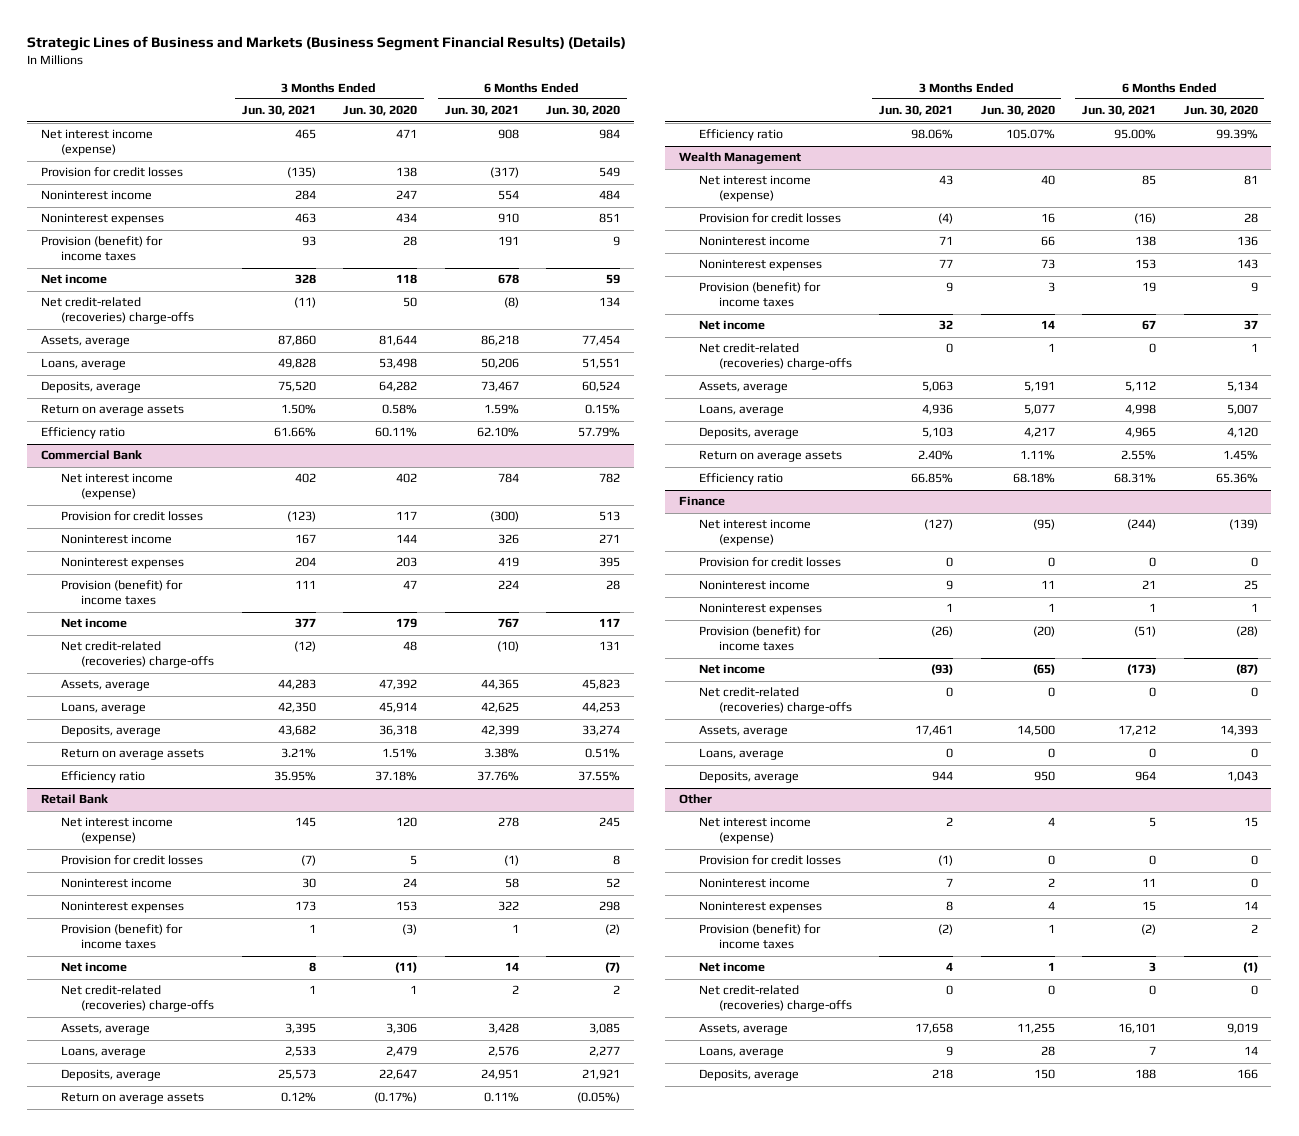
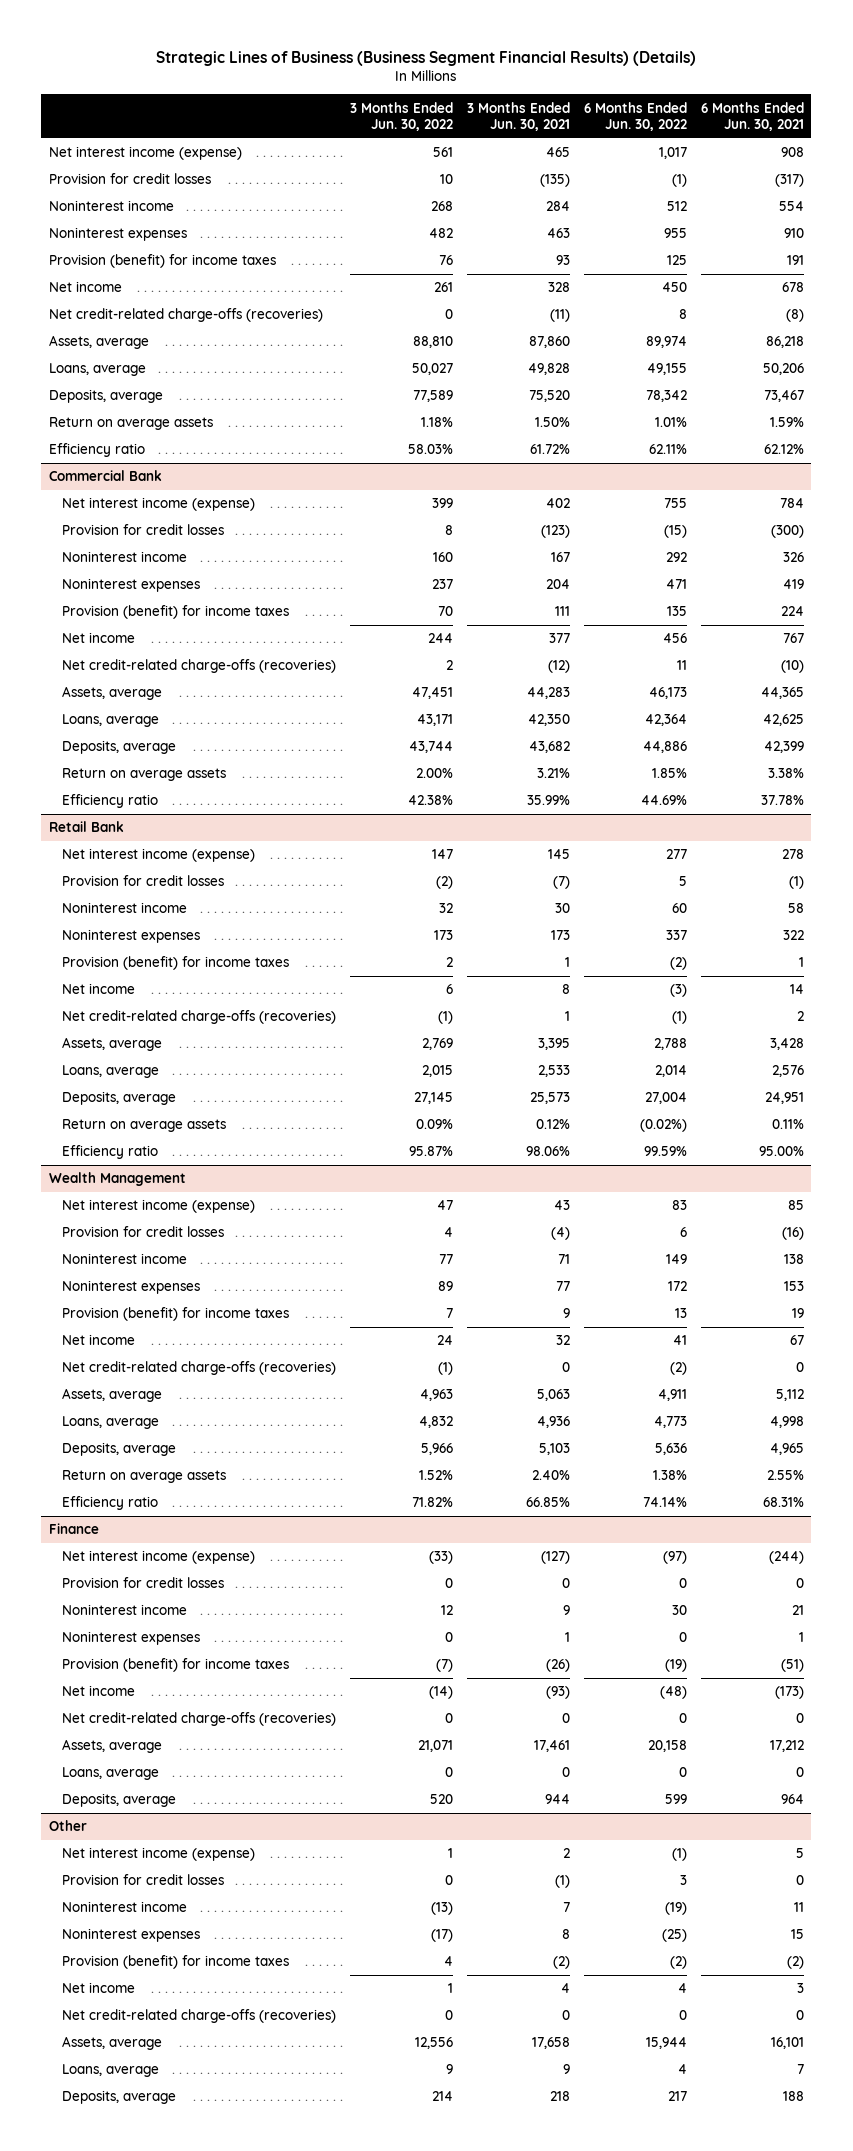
[27,35,627,51] Strategic Lines of Business and Markets (Business Segment Financial Results) (Details) -> [156,50,697,66] Strategic Lines of Business (Business Segment Financial Results) (Details)
[343,105,418,117] Jun. 30, 2020 -> none
[546,105,621,117] Jun. 30, 2020 -> none
none -> [349,101,453,132] 3 Months Ended Jun. 30, 2022
none -> [584,101,688,132] 6 Months Ended Jun. 30, 2022
[41,297,195,325] Net credit-related (recoveries) charge-offs -> [48,308,323,323] Net credit-related charge-offs (recoveries)
[273,427,316,438] 61.66% -> [530,444,571,455] 61.72%
[476,427,519,438] 62.10% -> [764,444,805,455] 62.12%
[61,641,215,669] Net credit-related (recoveries) charge-offs -> [61,659,336,674] Net credit-related charge-offs (recoveries)
[273,771,316,782] 35.95% -> [527,795,571,806] 35.99%
[476,771,519,782] 37.76% -> [761,795,805,806] 37.78%
[61,985,215,1013] Net credit-related (recoveries) charge-offs -> [61,1010,336,1025] Net credit-related charge-offs (recoveries)
[698,343,852,371] Net credit-related (recoveries) charge-offs -> [61,1361,336,1376] Net credit-related charge-offs (recoveries)
[698,687,852,715] Net credit-related (recoveries) charge-offs -> [61,1712,336,1727] Net credit-related charge-offs (recoveries)
[698,985,852,1013] Net credit-related (recoveries) charge-offs -> [61,2009,336,2024] Net credit-related charge-offs (recoveries)

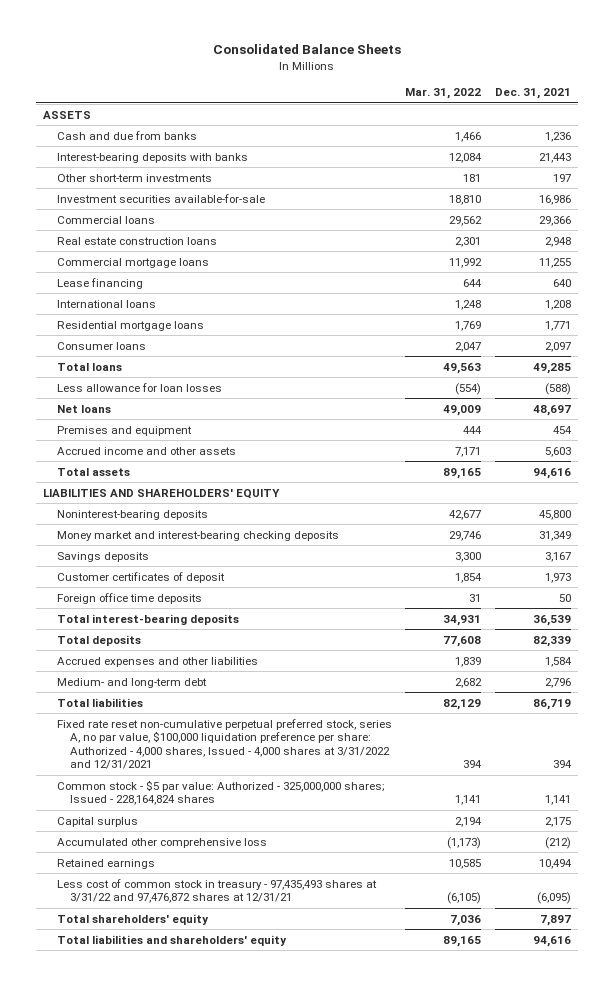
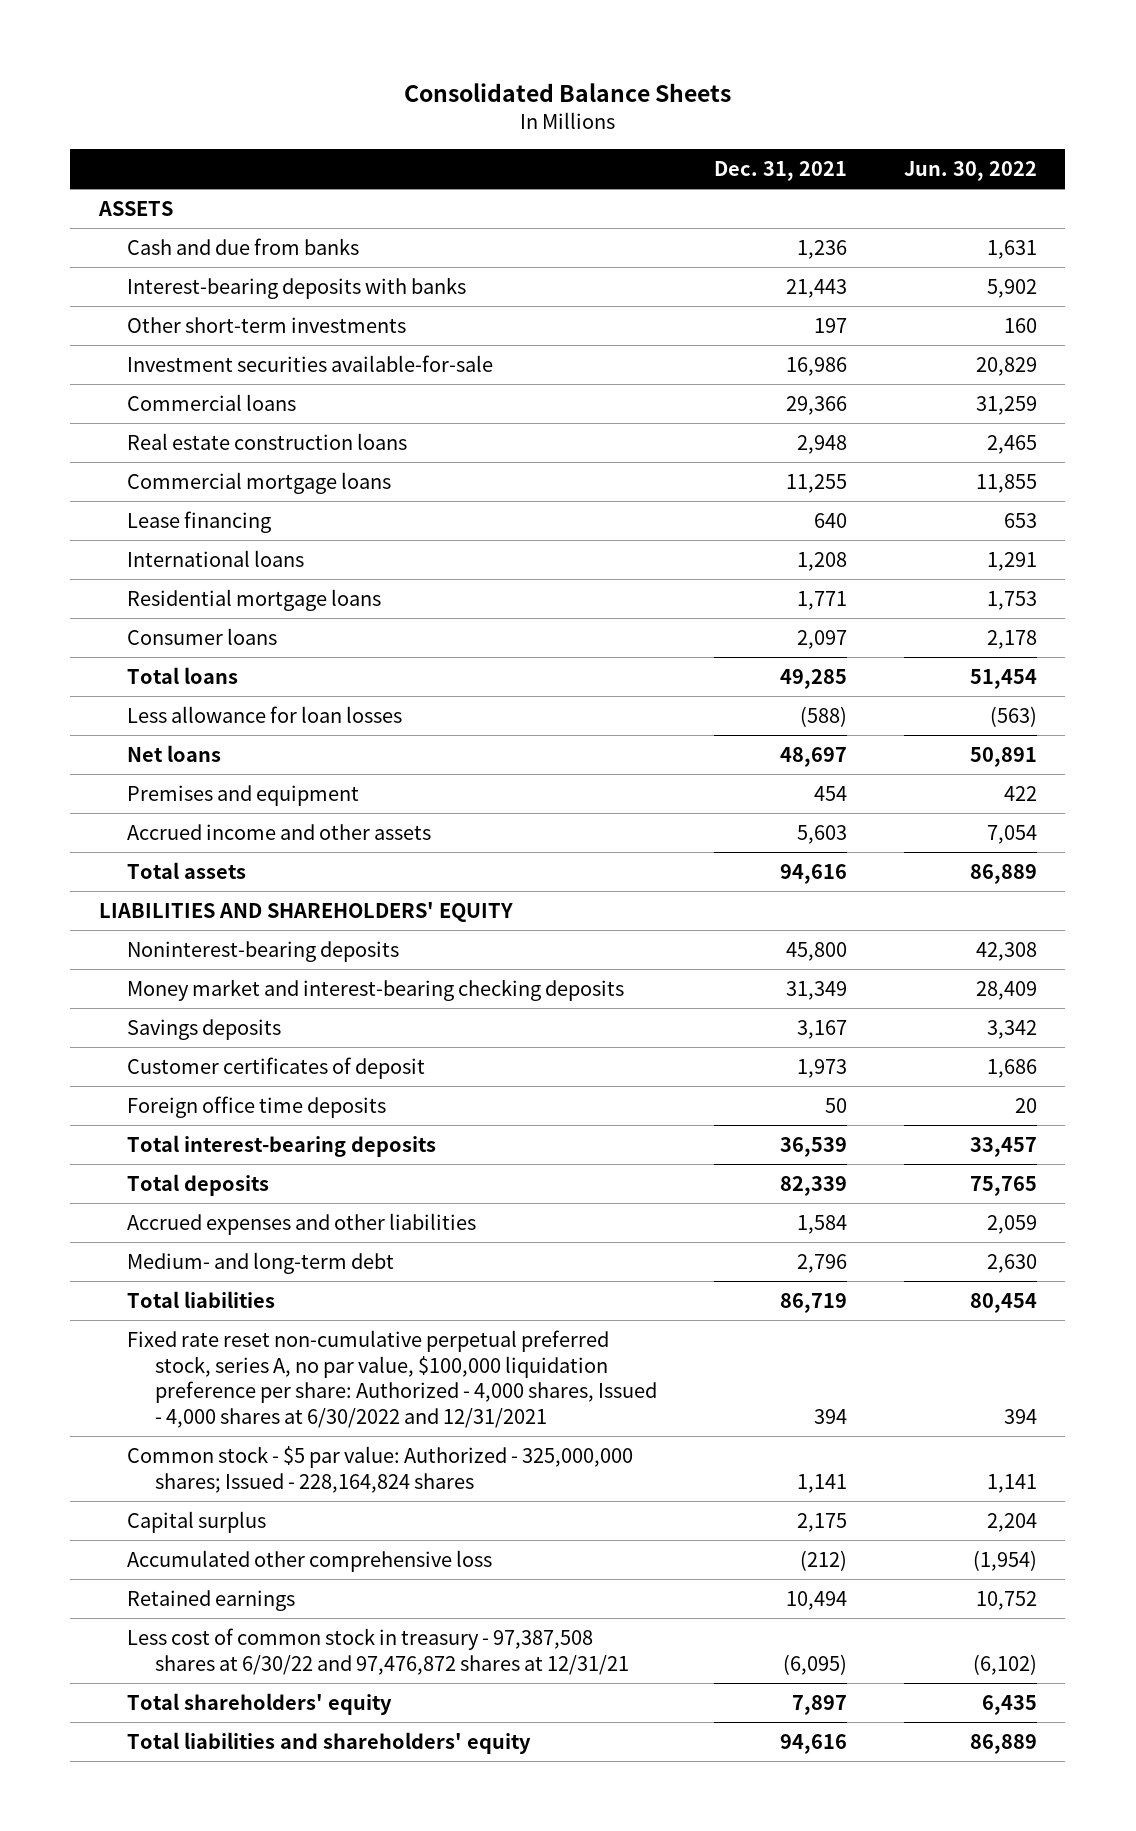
[405,88,482,100] Mar. 31, 2022 -> none
none -> [903,160,1037,181] Jun. 30, 2022
[56,718,392,770] Fixed rate reset non-cumulative perpetual preferred stock, series A, no par value, $100,000 liquidation preference per share: Authorized - 4,000 shares, Issued - 4,000 shares at 3/31/2022 and 12/31/2021 -> [126,1329,657,1428] Fixed rate reset non-cumulative perpetual preferred stock, series A, no par value, $100,000 liquidation preference per share: Authorized - 4,000 shares, Issued - 4,000 shares at 6/30/2022 and 12/31/2021
[56,878,377,904] Less cost of common stock in treasury - 97,435,493 shares at 3/31/22 and 97,476,872 shares at 12/31/21 -> [126,1627,629,1675] Less cost of common stock in treasury - 97,387,508 shares at 6/30/22 and 97,476,872 shares at 12/31/21

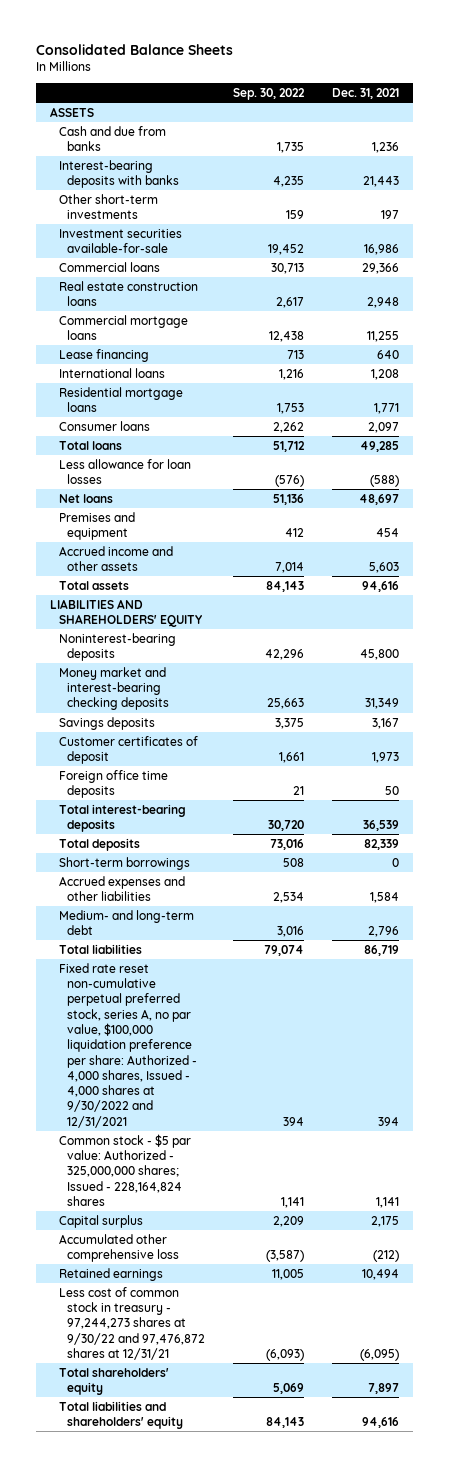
[903,160,1037,181] Jun. 30, 2022 -> none
none -> [232,87,305,100] Sep. 30, 2022
none -> [58,856,190,870] Short-term borrowings
[126,1329,657,1428] Fixed rate reset non-cumulative perpetual preferred stock, series A, no par value, $100,000 liquidation preference per share: Authorized - 4,000 shares, Issued - 4,000 shares at 6/30/2022 and 12/31/2021 -> [58,962,198,1128] Fixed rate reset non-cumulative perpetual preferred stock, series A, no par value, $100,000 liquidation preference per share: Authorized - 4,000 shares, Issued - 4,000 shares at 9/30/2022 and 12/31/2021
[126,1627,629,1675] Less cost of common stock in treasury - 97,387,508 shares at 6/30/22 and 97,476,872 shares at 12/31/21 -> [58,1286,206,1360] Less cost of common stock in treasury - 97,244,273 shares at 9/30/22 and 97,476,872 shares at 12/31/21

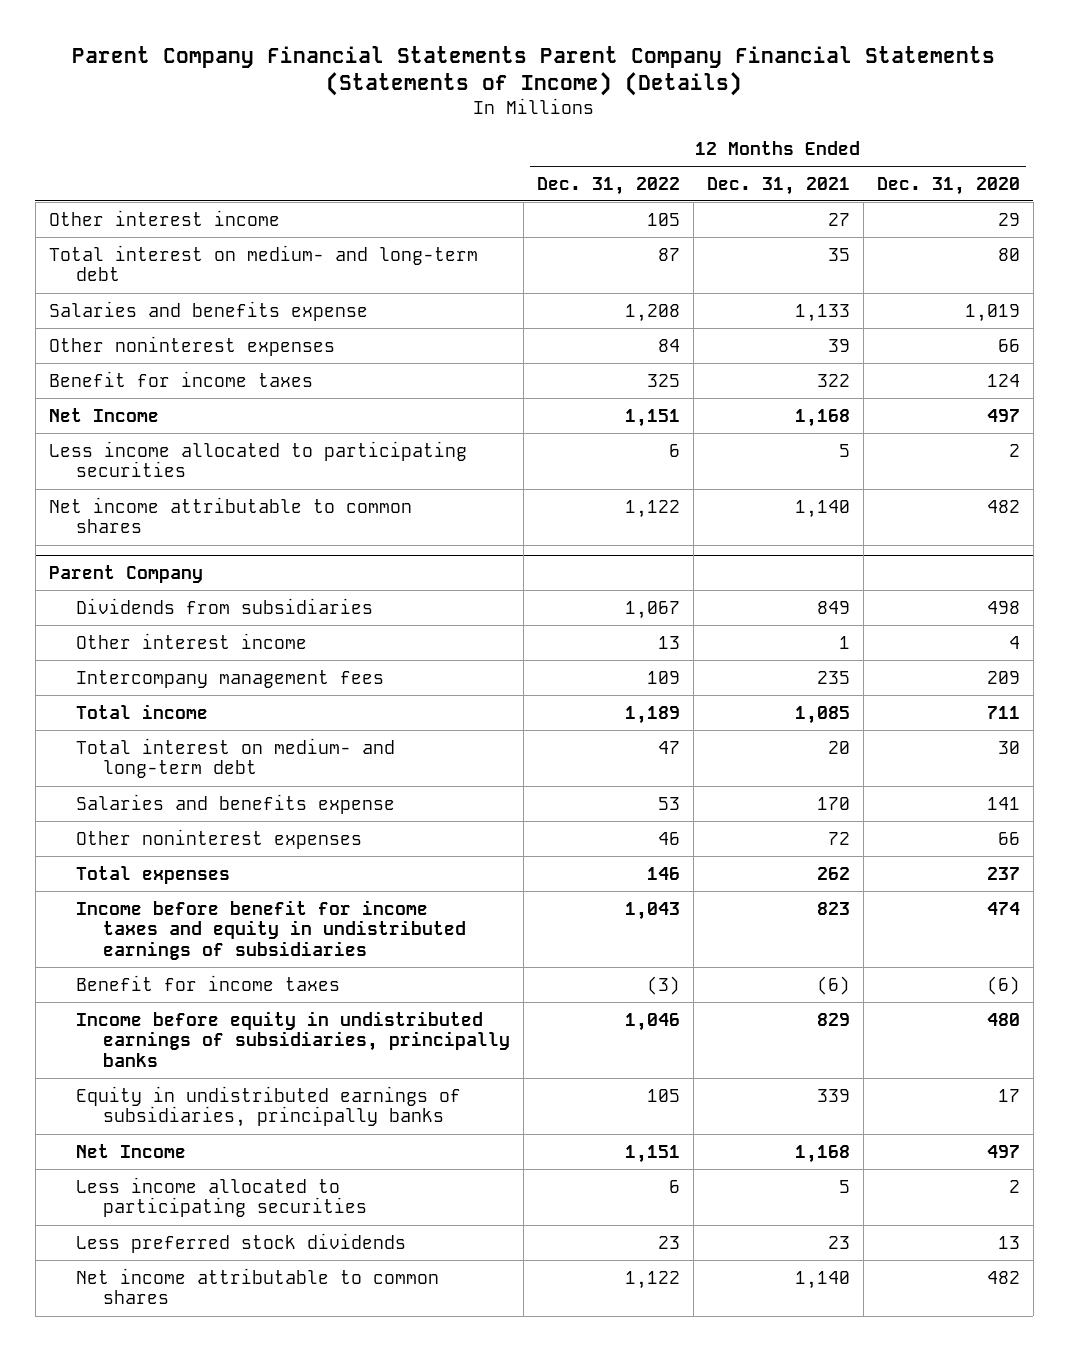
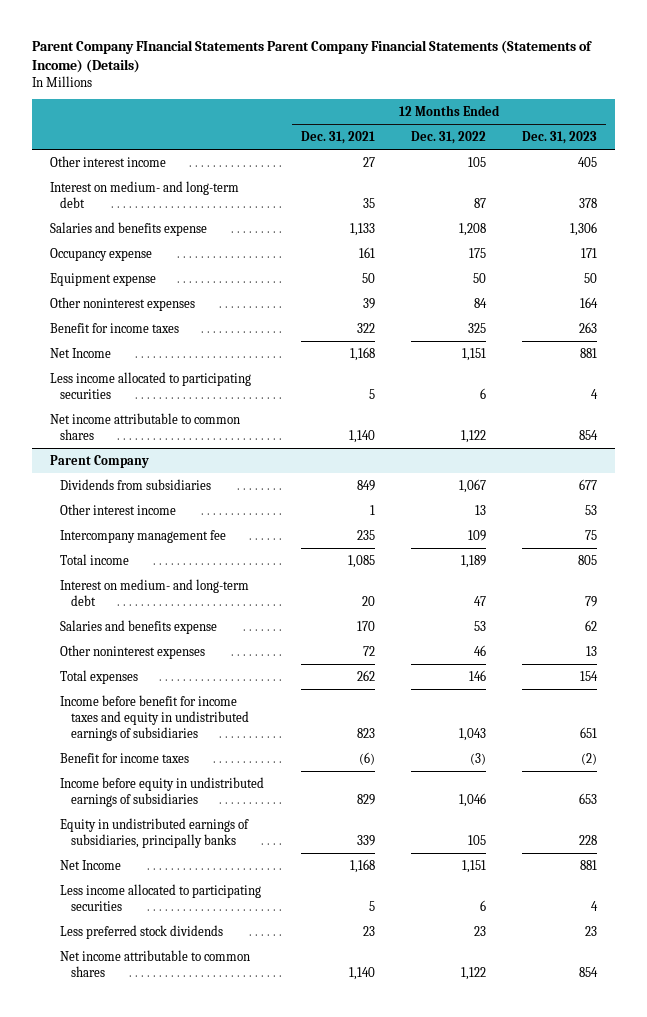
[72,45,996,97] Parent Company Financial Statements Parent Company Financial Statements (Statements of Income) (Details) -> [31,39,592,74] Parent Company FInancial Statements Parent Company Financial Statements (Statements of Income) (Details)
[876,176,1020,195] Dec. 31, 2020 -> none
none -> [522,131,598,145] Dec. 31, 2023
[48,244,478,282] Total interest on medium- and long-term debt -> [49,180,239,208] Interest on medium- and long-term debt
none -> [49,247,152,261] Occupancy expense
none -> [49,272,156,286] Equipment expense
[75,669,384,688] Intercompany management fees -> [60,529,227,543] Intercompany management fee
[75,737,395,779] Total interest on medium- and long-term debt -> [60,578,250,606] Interest on medium- and long-term debt
[75,1010,511,1068] Income before equity in undistributed earnings of subsidiaries, principally banks -> [60,776,265,807] Income before equity in undistributed earnings of subsidiaries

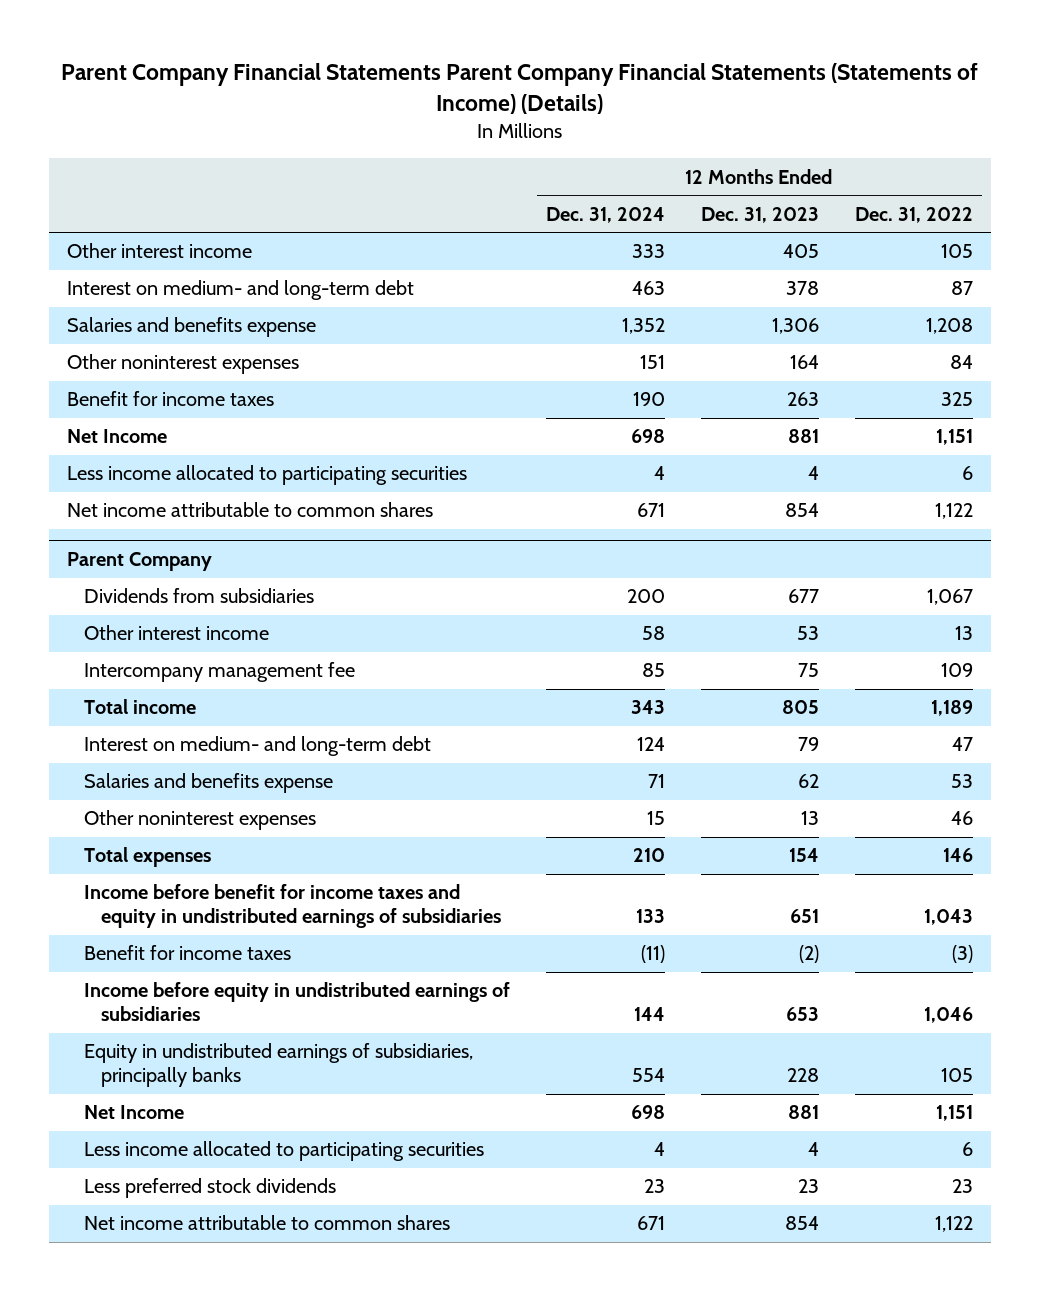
[31,39,592,74] Parent Company FInancial Statements Parent Company Financial Statements (Statements of Income) (Details) -> [60,63,978,115] Parent Company Financial Statements Parent Company Financial Statements (Statements of Income) (Details)
[300,131,375,145] Dec. 31, 2021 -> none
none -> [546,206,666,223] Dec. 31, 2024
[49,247,152,261] Occupancy expense -> none
[49,272,156,286] Equipment expense -> none

